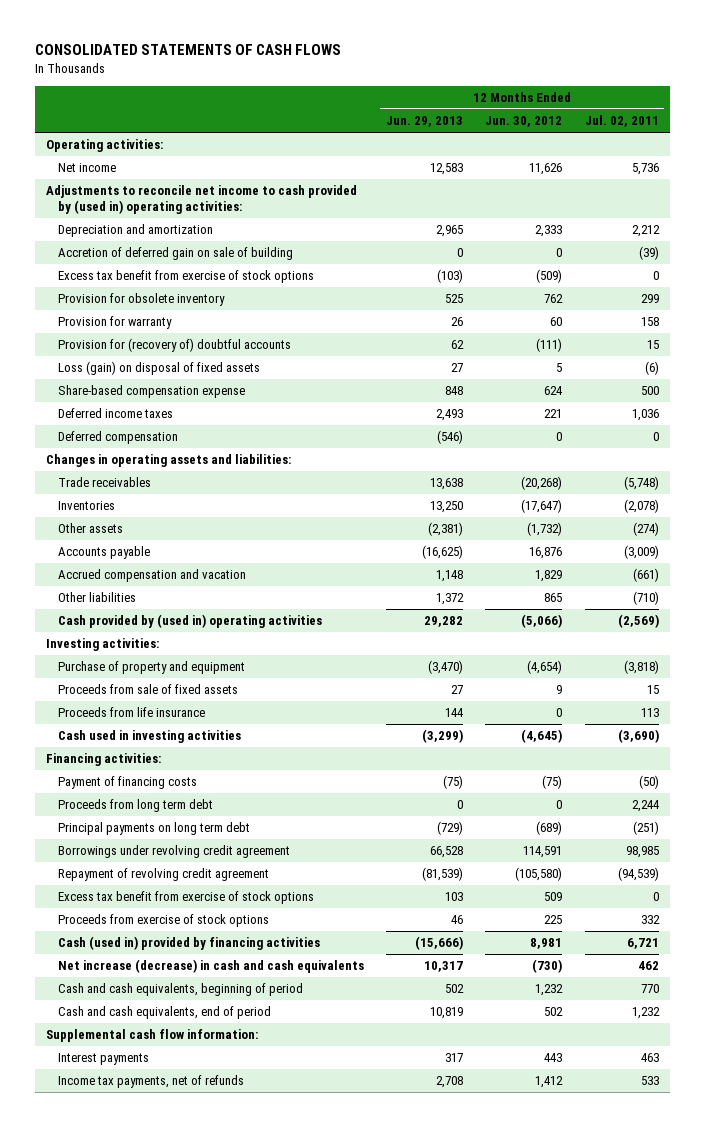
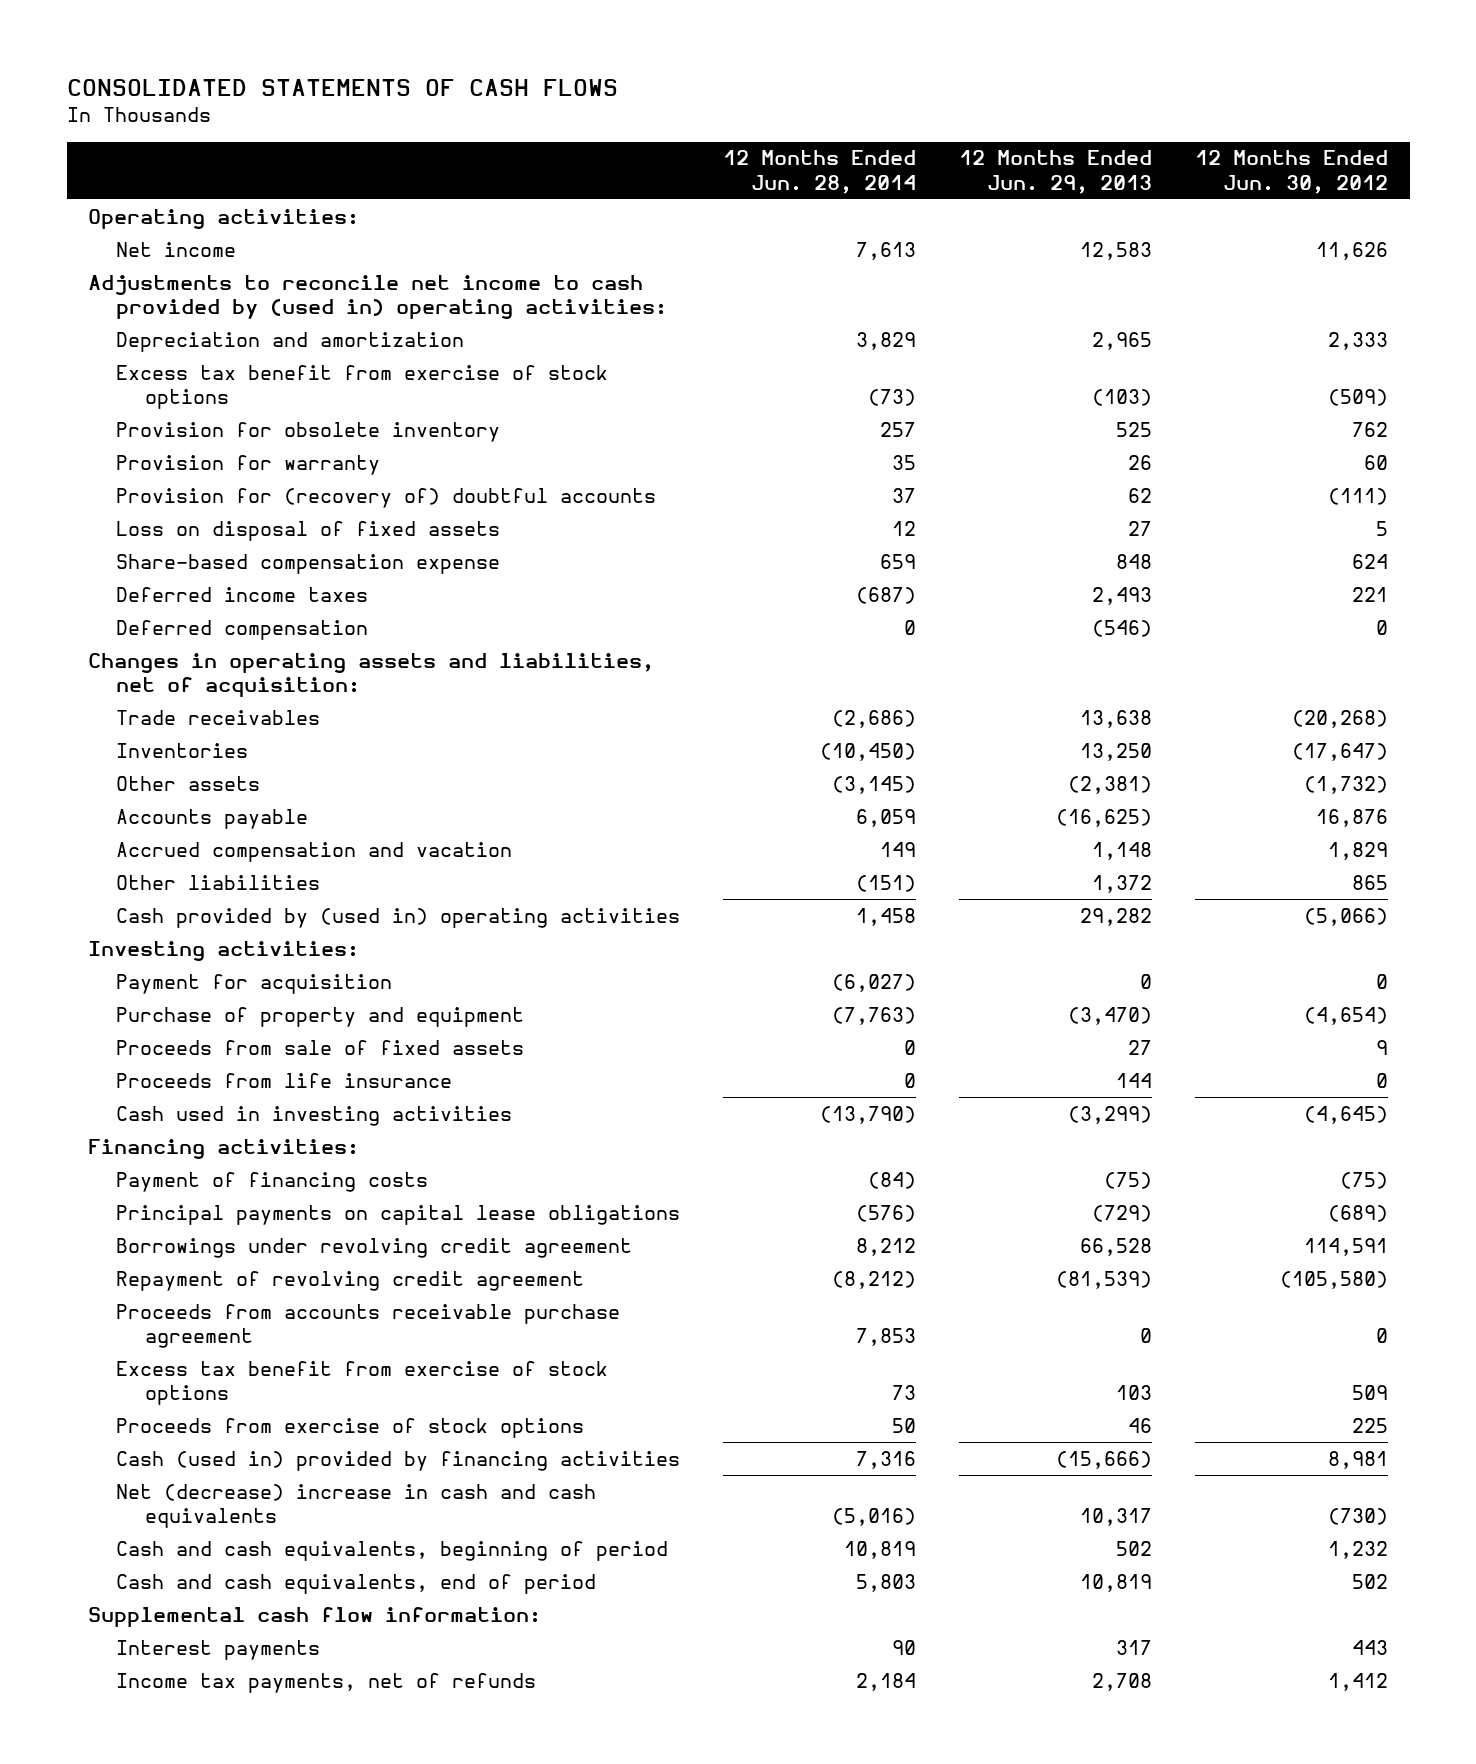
[584,115,659,128] Jul. 02, 2011 -> none
none -> [723,150,917,194] 12 Months Ended Jun. 28, 2014
[57,247,293,261] Accretion of deferred gain on sale of building -> none
[57,361,260,376] Loss (gain) on disposal of fixed assets -> [116,520,501,541] Loss on disposal of fixed assets
[45,454,291,468] Changes in operating assets and liabilities: -> [88,652,655,697] Changes in operating assets and liabilities, net of acquisition:
none -> [116,973,393,994] Payment for acquisition
[57,799,213,813] Proceeds from long term debt -> none
[57,822,250,836] Principal payments on long term debt -> [116,1204,681,1225] Principal payments on capital lease obligations
none -> [116,1303,621,1348] Proceeds from accounts receivable purchase agreement
[57,959,364,974] Net increase (decrease) in cash and cash equivalents -> [116,1483,597,1528] Net (decrease) increase in cash and cash equivalents

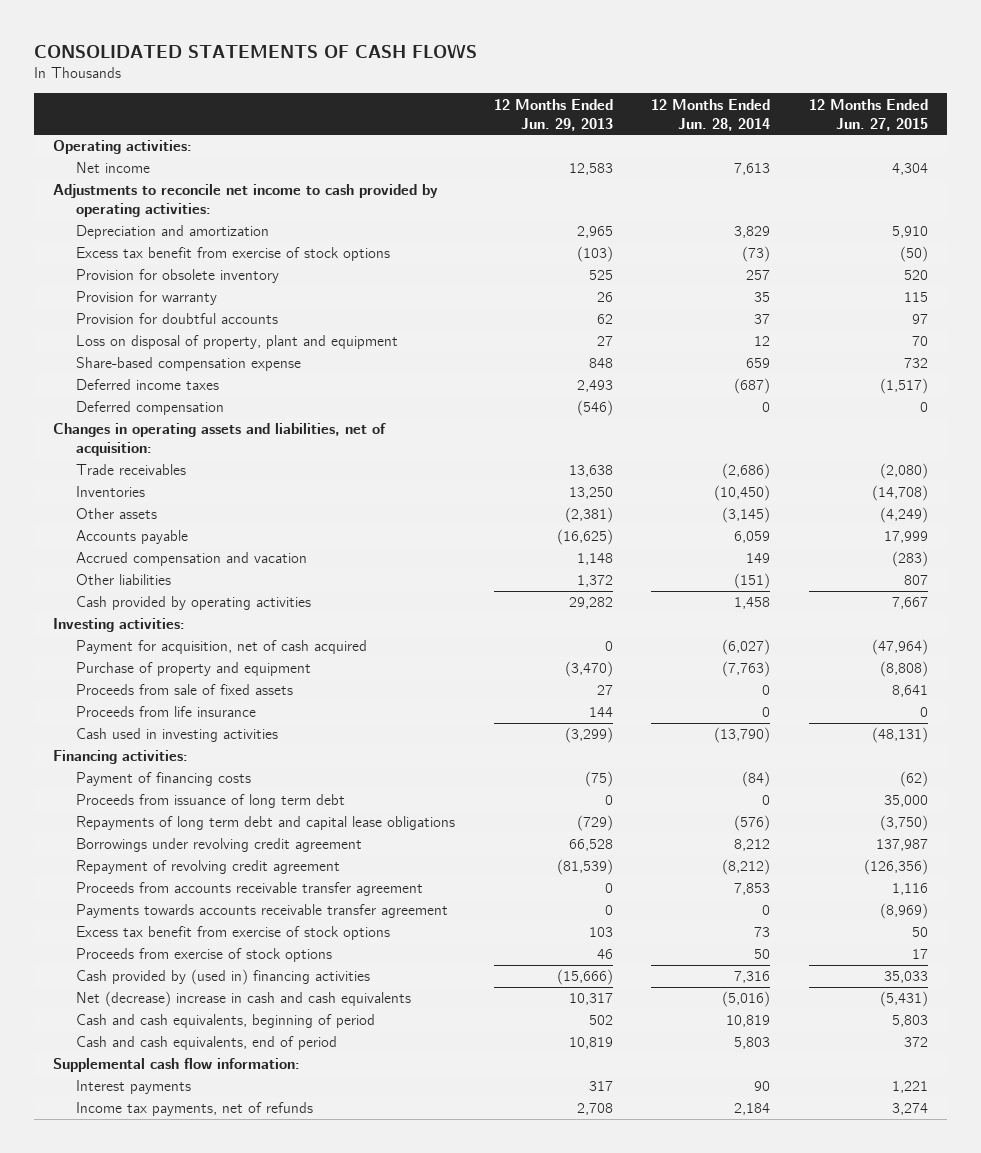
[1195,150,1389,194] 12 Months Ended Jun. 30, 2012 -> none
none -> [808,98,928,131] 12 Months Ended Jun. 27, 2015
[88,274,668,319] Adjustments to reconcile net income to cash provided by (used in) operating activities: -> [53,184,439,218] Adjustments to reconcile net income to cash provided by operating activities:
[116,487,657,508] Provision for (recovery of) doubtful accounts -> [76,313,279,325] Provision for doubtful accounts
[116,520,501,541] Loss on disposal of fixed assets -> [76,335,399,350] Loss on disposal of property, plant and equipment
[116,907,681,928] Cash provided by (used in) operating activities -> [76,596,312,611] Cash provided by operating activities
[116,973,393,994] Payment for acquisition -> [76,640,368,655] Payment for acquisition, net of cash acquired
none -> [76,794,346,809] Proceeds from issuance of long term debt
[116,1204,681,1225] Principal payments on capital lease obligations -> [76,816,456,831] Repayments of long term debt and capital lease obligations
[116,1303,621,1348] Proceeds from accounts receivable purchase agreement -> [76,882,424,897] Proceeds from accounts receivable transfer agreement
none -> [76,904,449,919] Payments towards accounts receivable transfer agreement
[116,1450,681,1471] Cash (used in) provided by financing activities -> [76,969,371,986] Cash provided by (used in) financing activities

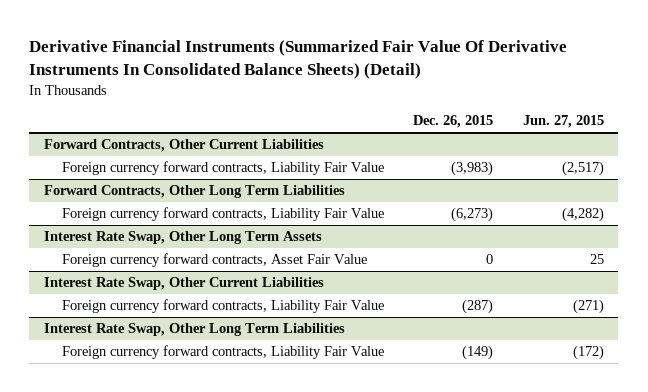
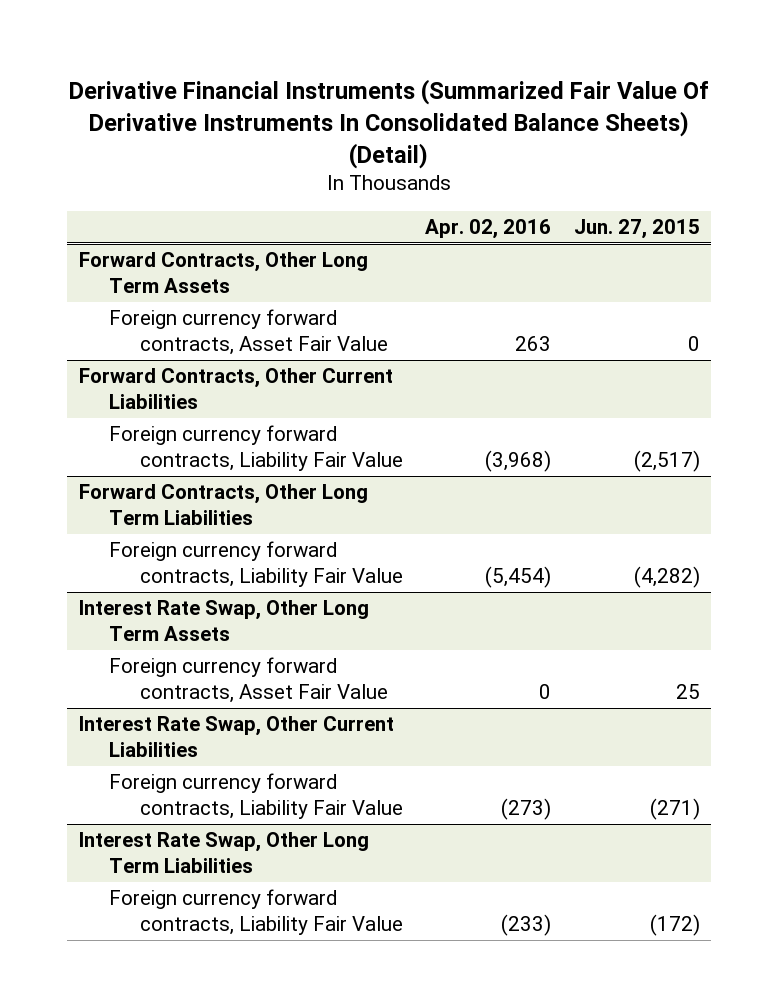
[413,115,494,129] Dec. 26, 2015 -> none
none -> [425,218,552,239] Apr. 02, 2016
none -> [78,252,368,293] Forward Contracts, Other Long Term Assets
none -> [109,309,388,355] Foreign currency forward contracts, Asset Fair Value

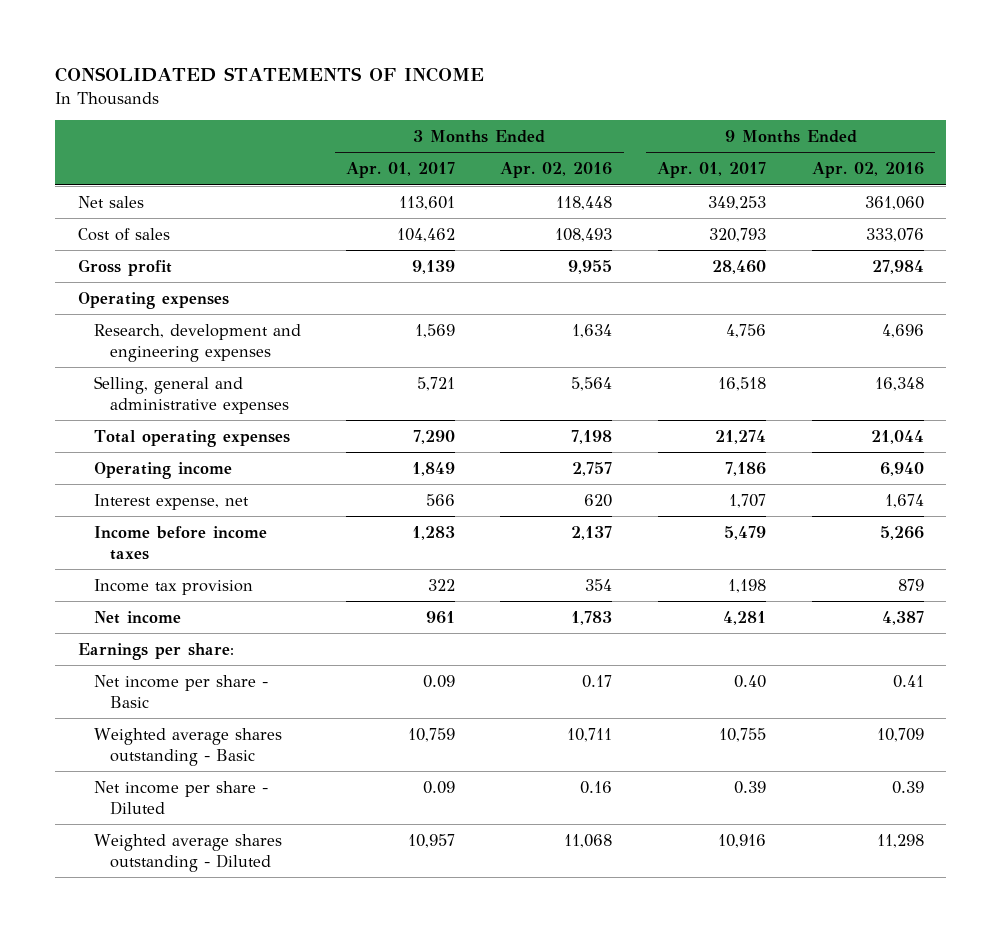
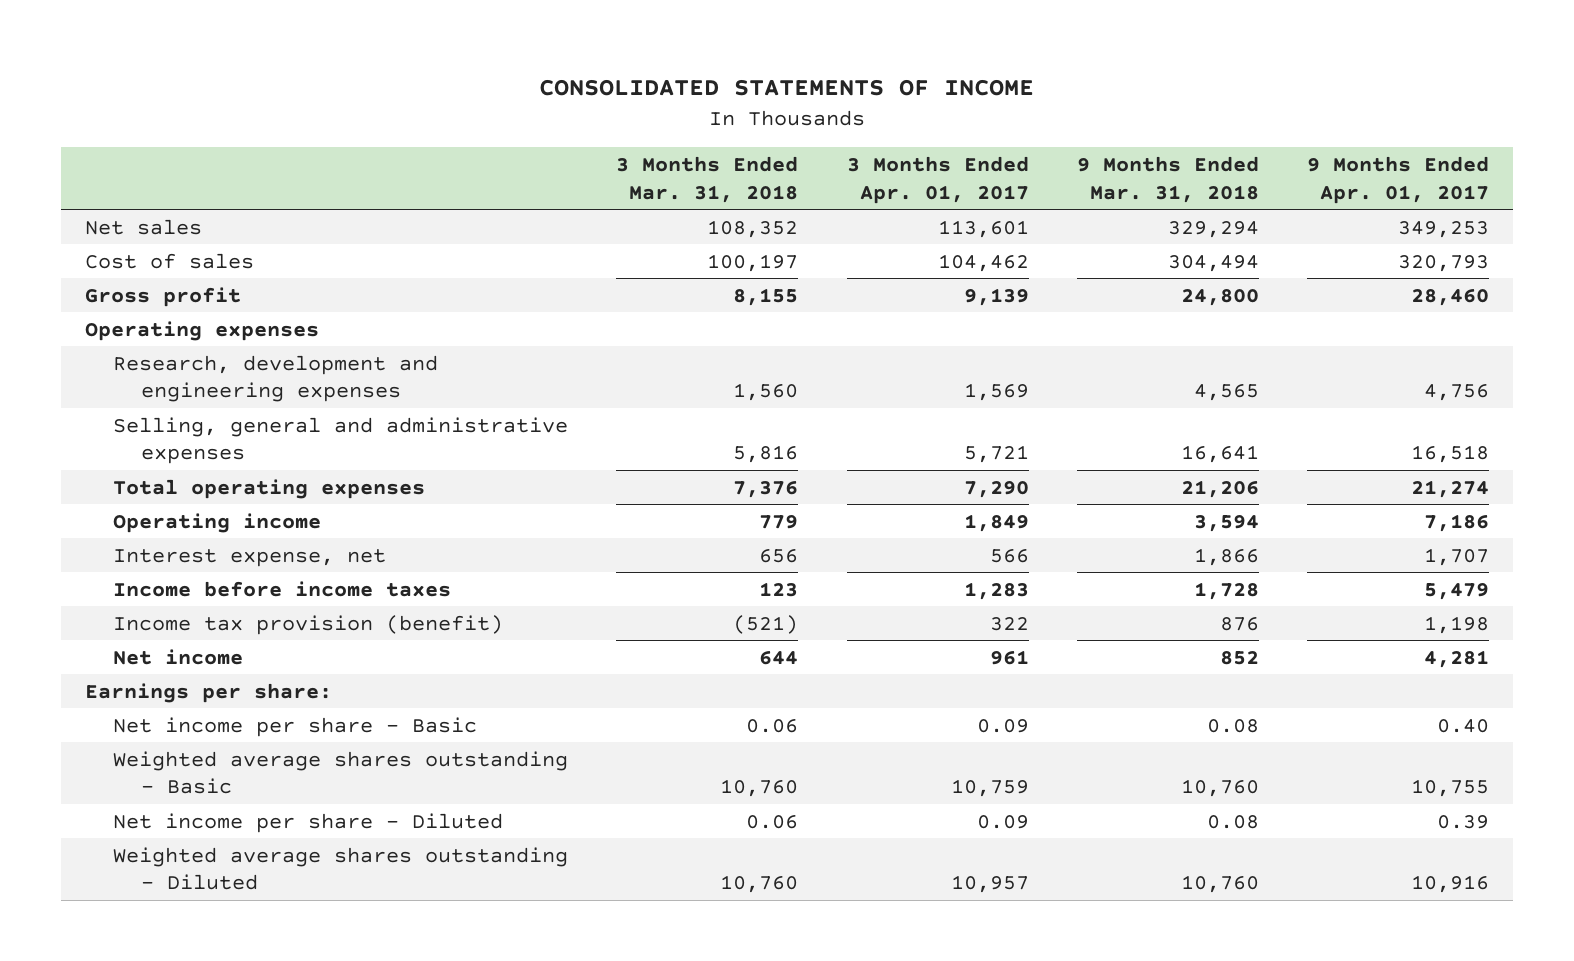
[500,162,613,179] Apr. 02, 2016 -> none
[811,162,924,179] Apr. 02, 2016 -> none
none -> [616,155,799,203] 3 Months Ended Mar. 31, 2018
none -> [1076,155,1259,203] 9 Months Ended Mar. 31, 2018
[94,578,254,595] Income tax provision -> [113,614,504,635] Income tax provision (benefit)

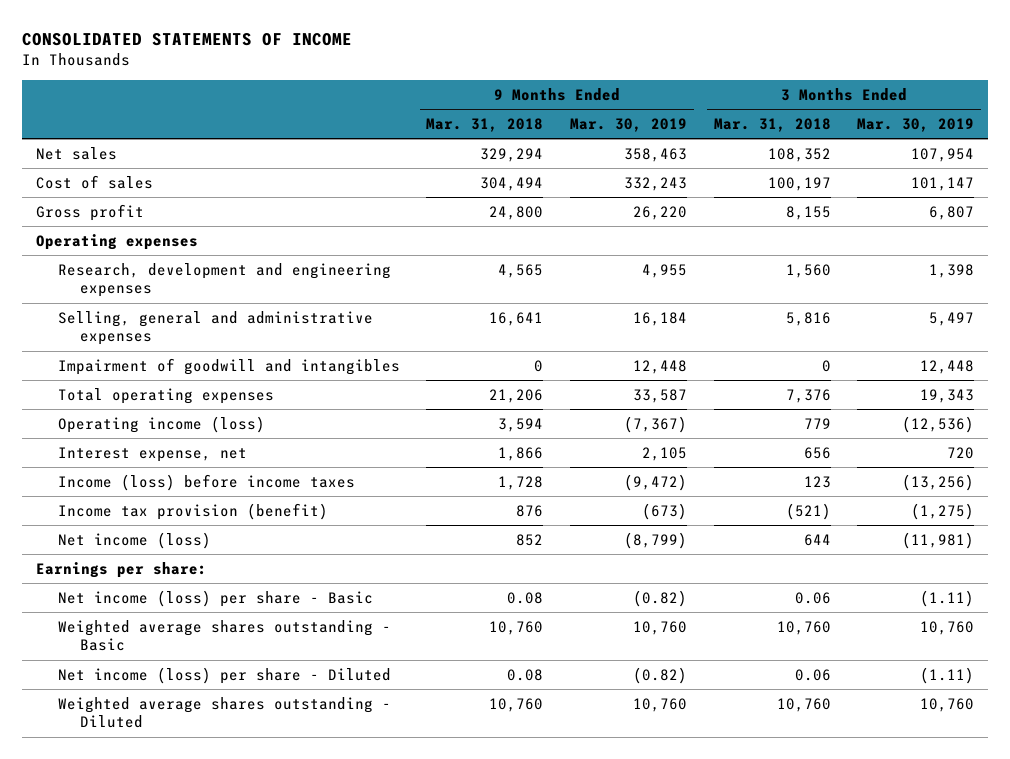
[846,155,1029,204] 3 Months Ended Apr. 01, 2017 -> none
[1307,155,1490,204] 9 Months Ended Apr. 01, 2017 -> none
none -> [570,117,688,132] Mar. 30, 2019
none -> [857,117,975,132] Mar. 30, 2019
none -> [57,357,400,375] Impairment of goodwill and intangibles
[113,512,322,533] Operating income -> [57,415,265,433] Operating income (loss)
[113,580,452,597] Income before income taxes -> [57,473,355,491] Income (loss) before income taxes
[113,648,244,665] Net income -> [57,531,211,549] Net income (loss)
[113,716,478,737] Net income per share - Basic -> [57,589,373,607] Net income (loss) per share - Basic
[113,812,504,833] Net income per share - Diluted -> [57,666,391,684] Net income (loss) per share - Diluted

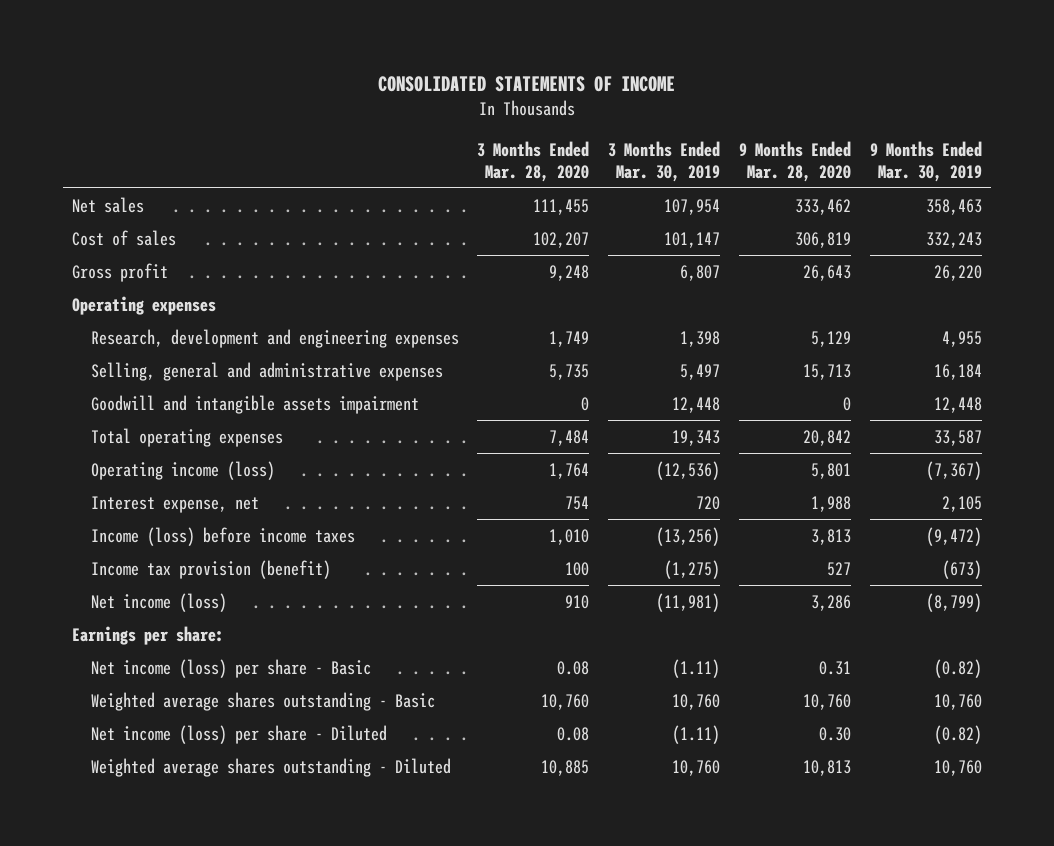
[426,117,544,132] Mar. 31, 2018 -> none
[713,117,831,132] Mar. 31, 2018 -> none
none -> [477,141,590,182] 3 Months Ended Mar. 28, 2020
none -> [739,141,852,182] 9 Months Ended Mar. 28, 2020
[57,357,400,375] Impairment of goodwill and intangibles -> [90,394,419,414] Goodwill and intangible assets impairment

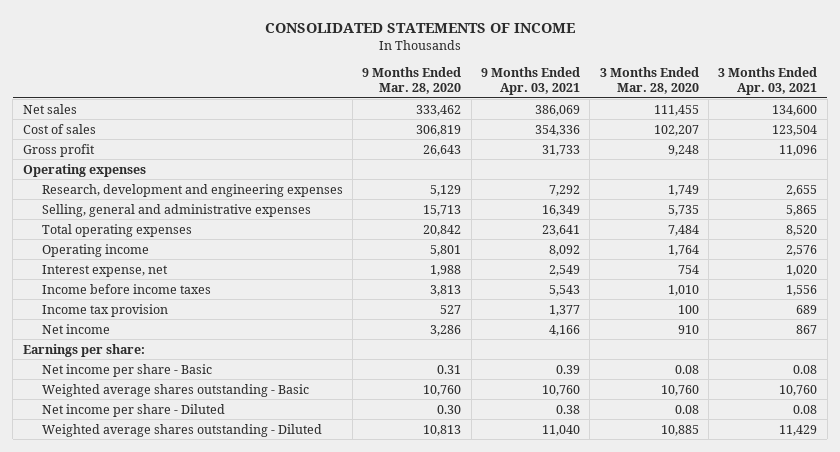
[608,141,721,182] 3 Months Ended Mar. 30, 2019 -> none
[869,141,982,182] 9 Months Ended Mar. 30, 2019 -> none
none -> [480,67,580,96] 9 Months Ended Apr. 03, 2021
none -> [718,67,818,96] 3 Months Ended Apr. 03, 2021
[90,394,419,414] Goodwill and intangible assets impairment -> none
[90,460,275,480] Operating income (loss) -> [41,243,149,257] Operating income
[90,526,355,546] Income (loss) before income taxes -> [41,283,211,294] Income before income taxes
[90,559,331,579] Income tax provision (benefit) -> [41,303,168,317] Income tax provision
[90,592,227,612] Net income (loss) -> [41,323,110,334] Net income
[90,658,371,678] Net income (loss) per share - Basic -> [41,363,212,377] Net income per share - Basic
[90,724,387,744] Net income (loss) per share - Diluted -> [41,403,225,417] Net income per share - Diluted

